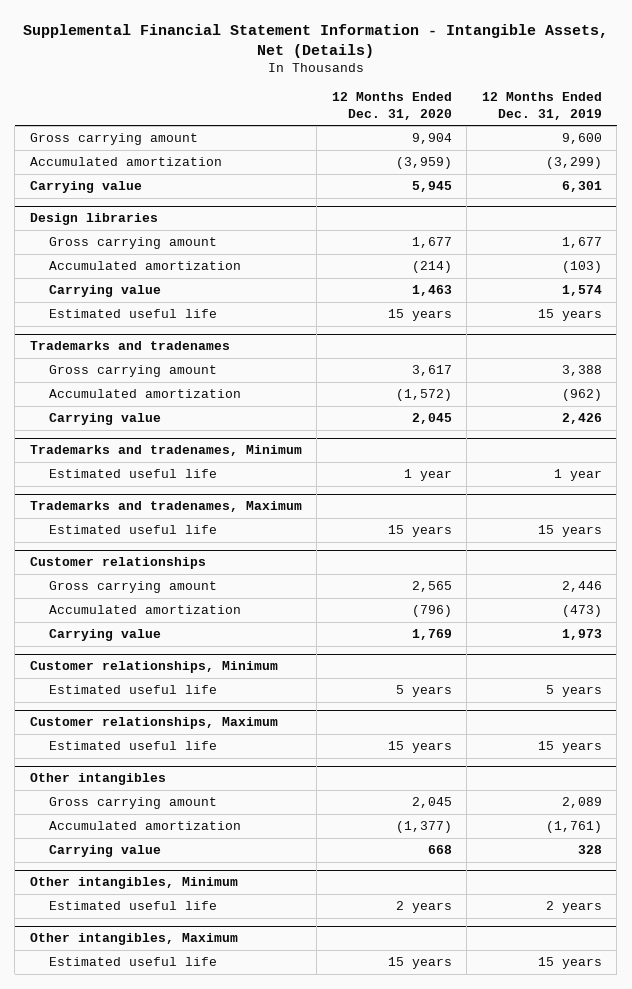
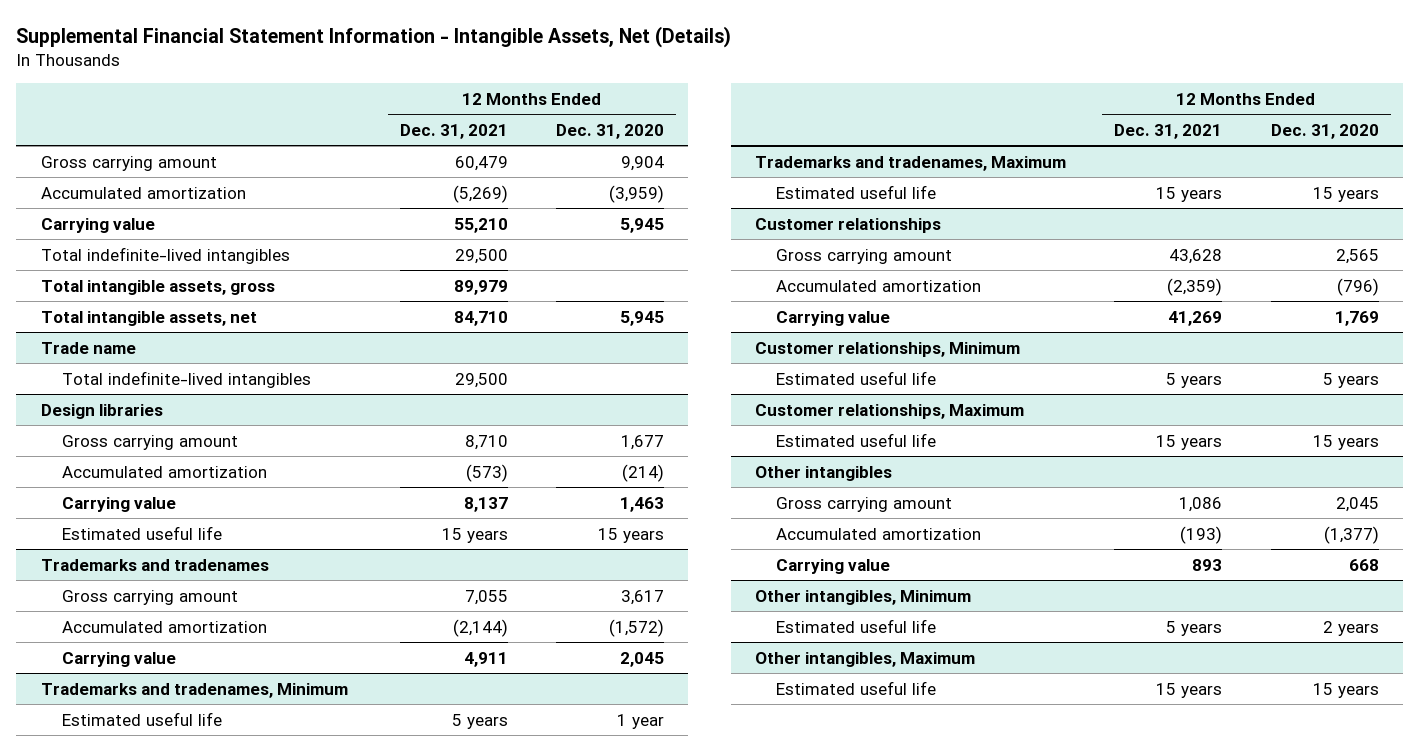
[481,92,602,120] 12 Months Ended Dec. 31, 2019 -> none
none -> [399,123,508,139] Dec. 31, 2021
none -> [40,246,290,264] Total indefinite-lived intangibles
none -> [40,279,275,295] Total intangible assets, gross
none -> [40,310,257,326] Total intangible assets, net
none -> [40,341,136,354] Trade name
none -> [61,370,311,388] Total indefinite-lived intangibles

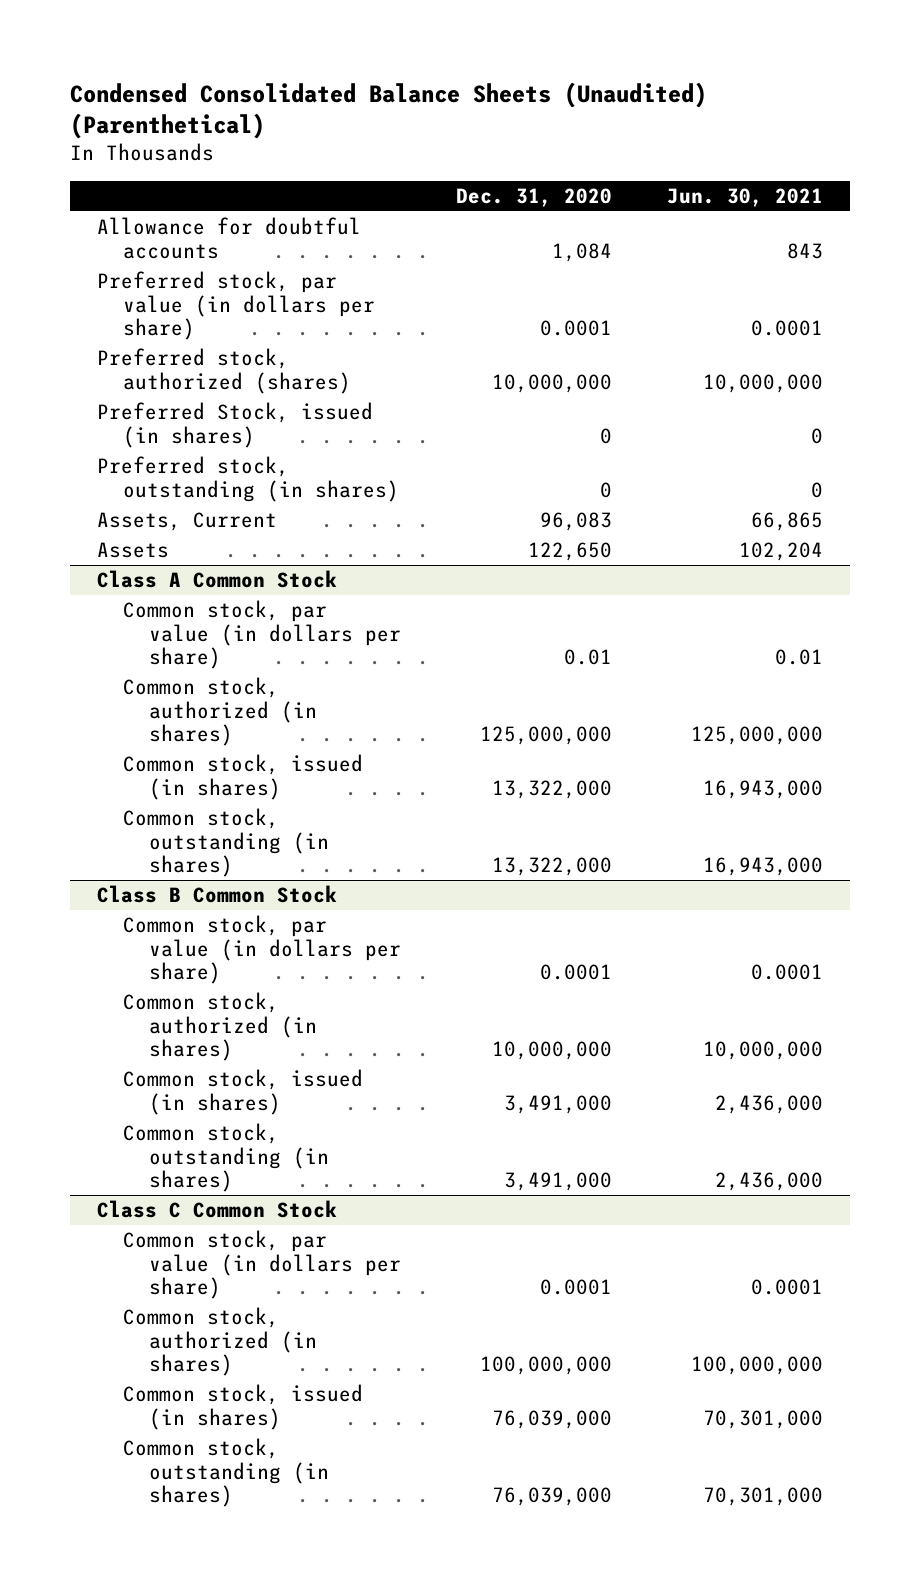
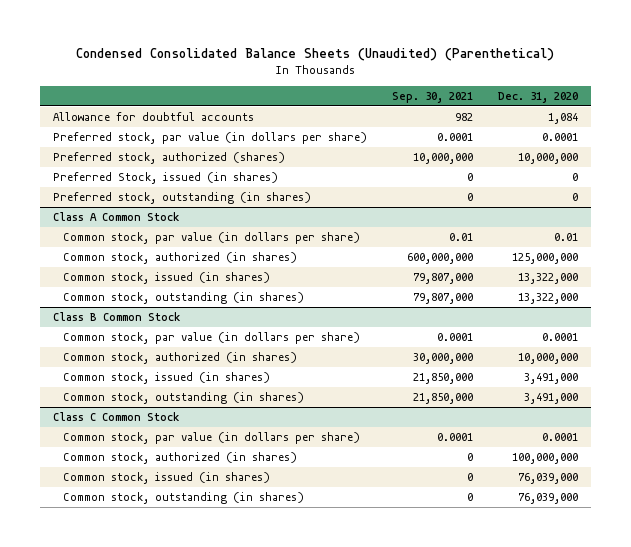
[667,187,824,207] Jun. 30, 2021 -> none
none -> [391,91,473,103] Sep. 30, 2021
[97,512,278,532] Assets, Current -> none
[97,542,170,559] Assets -> none

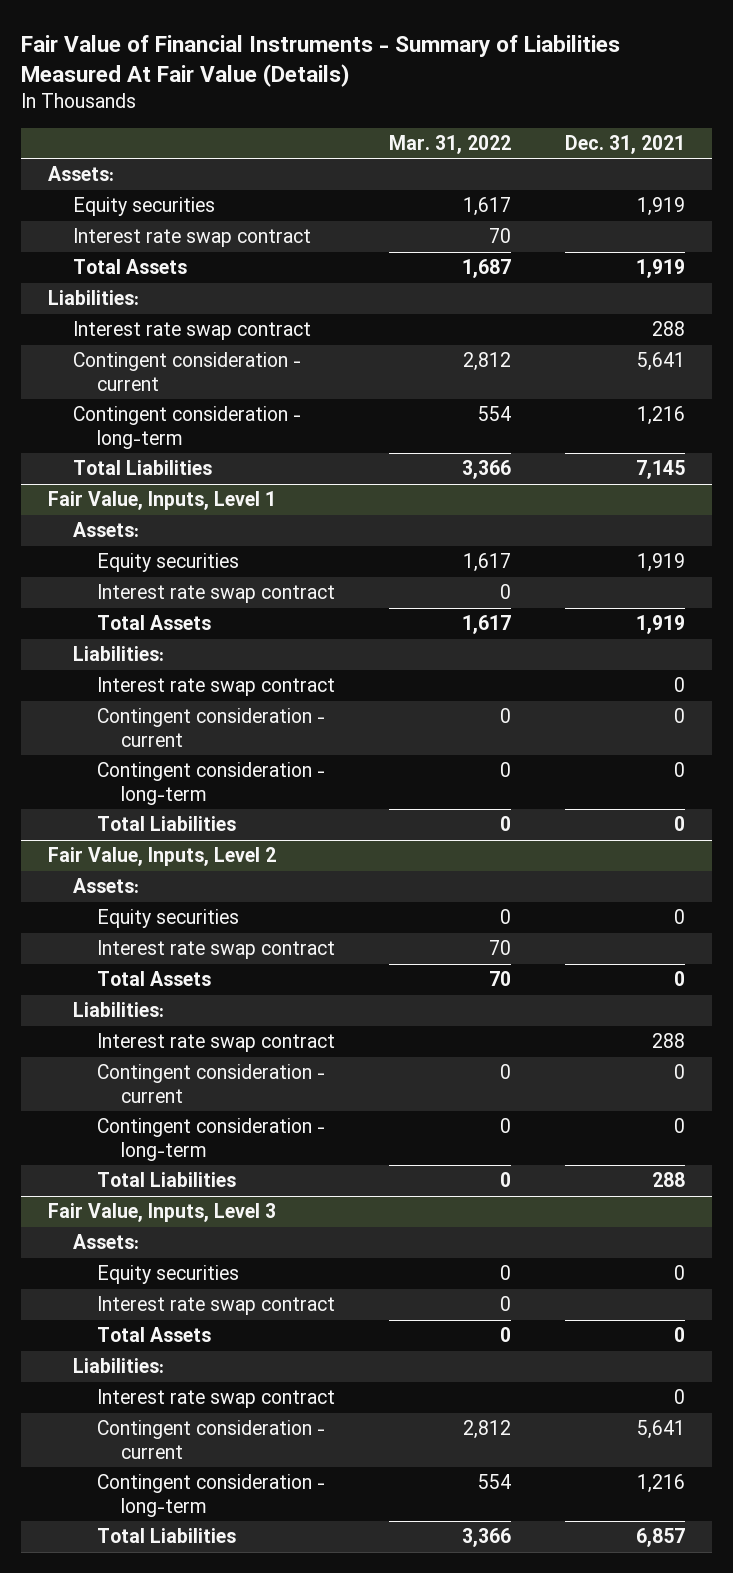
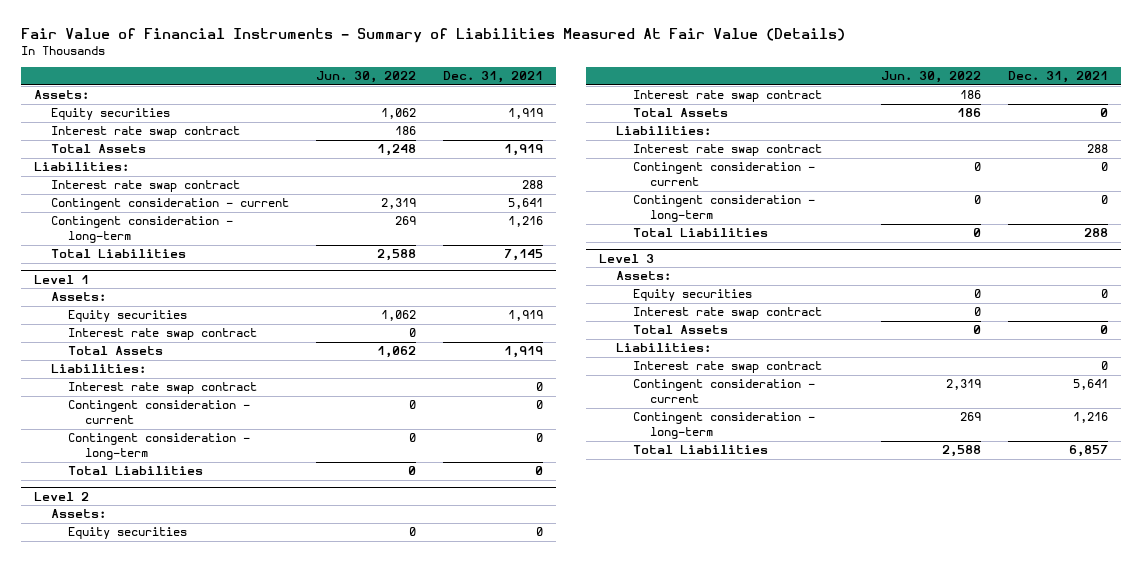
[388,134,511,154] Mar. 31, 2022 -> none
none -> [316,71,417,84] Jun. 30, 2022
[48,491,277,511] Fair Value, Inputs, Level 1 -> [34,274,90,284] Level 1
[48,847,277,867] Fair Value, Inputs, Level 2 -> [34,491,90,501] Level 2
[48,1203,277,1223] Fair Value, Inputs, Level 3 -> [599,253,655,263] Level 3

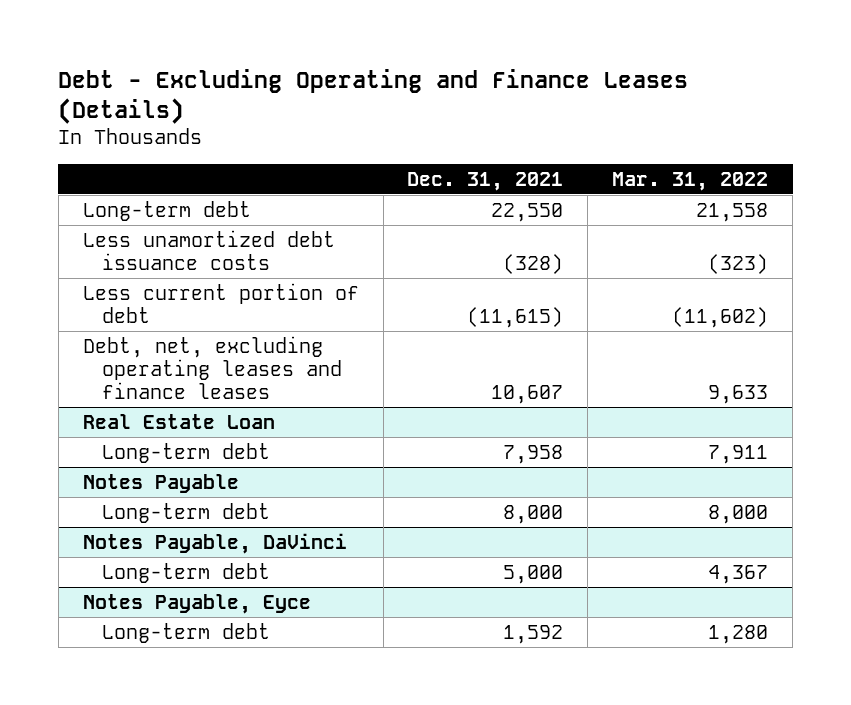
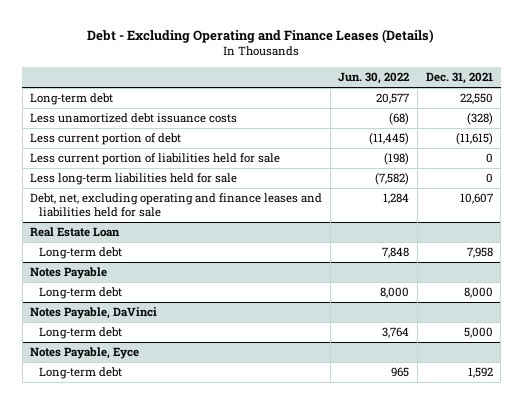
[612,171,769,191] Mar. 31, 2022 -> none
none -> [338,71,410,84] Jun. 30, 2022
none -> [30,153,281,166] Less current portion of liabilities held for sale
none -> [30,173,238,186] Less long-term liabilities held for sale
[82,335,343,399] Debt, net, excluding operating leases and finance leases -> [30,193,323,217] Debt, net, excluding operating and finance leases and liabilities held for sale

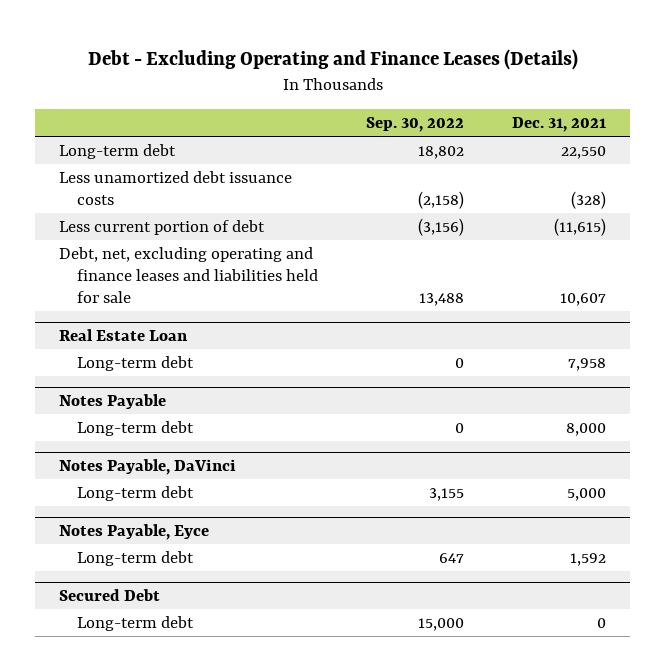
[338,71,410,84] Jun. 30, 2022 -> none
none -> [366,117,465,133] Sep. 30, 2022
[30,153,281,166] Less current portion of liabilities held for sale -> none
[30,173,238,186] Less long-term liabilities held for sale -> none
none -> [59,588,161,601] Secured Debt
none -> [77,615,195,631] Long-term debt

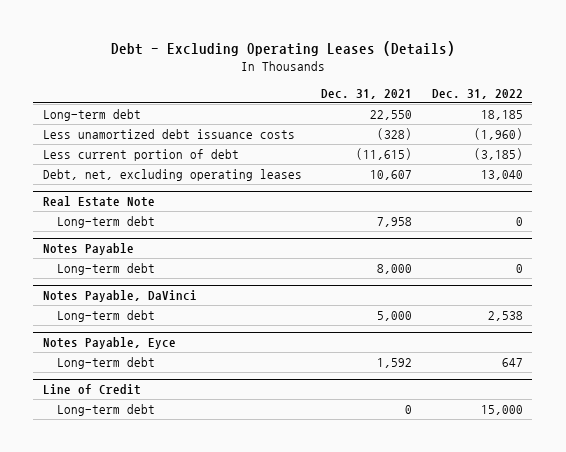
[87,48,578,70] Debt - Excluding Operating and Finance Leases (Details) -> [110,41,455,57] Debt - Excluding Operating Leases (Details)
[366,117,465,133] Sep. 30, 2022 -> none
none -> [431,89,523,100] Dec. 31, 2022
[59,246,319,303] Debt, net, excluding operating and finance leases and liabilities held for sale -> [43,168,303,181] Debt, net, excluding operating leases
[59,328,189,341] Real Estate Loan -> [43,196,156,208] Real Estate Note
[59,588,161,601] Secured Debt -> none
none -> [43,384,142,396] Line of Credit

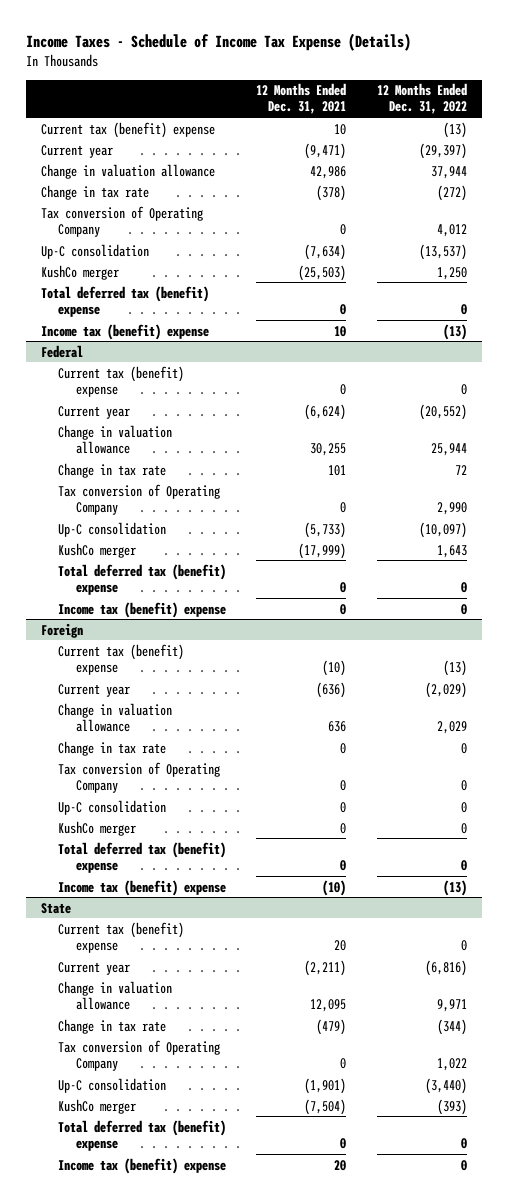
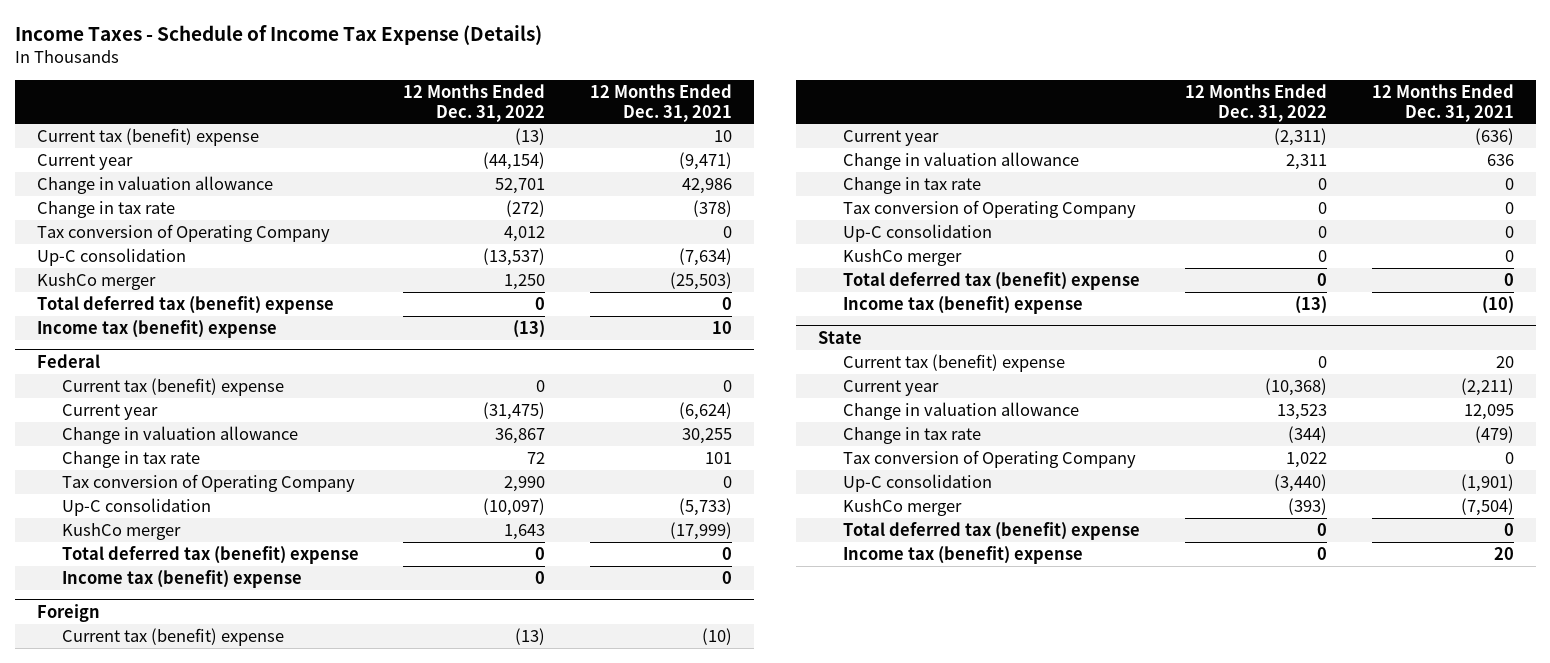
[418,142,467,159] (29,397) -> [483,152,546,171] (44,154)
[430,165,467,179] 37,944 -> [495,178,546,195] 52,701
[418,403,467,420] (20,552) -> [483,402,546,421] (31,475)
[430,442,467,456] 25,944 -> [495,428,546,445] 36,867
[424,681,467,698] (2,029) -> [1274,128,1328,147] (2,311)
[436,720,467,734] 2,029 -> [1286,154,1328,171] 2,311
[424,959,467,976] (6,816) -> [1265,378,1328,397] (10,368)
[436,998,467,1012] 9,971 -> [1277,404,1328,421] 13,523

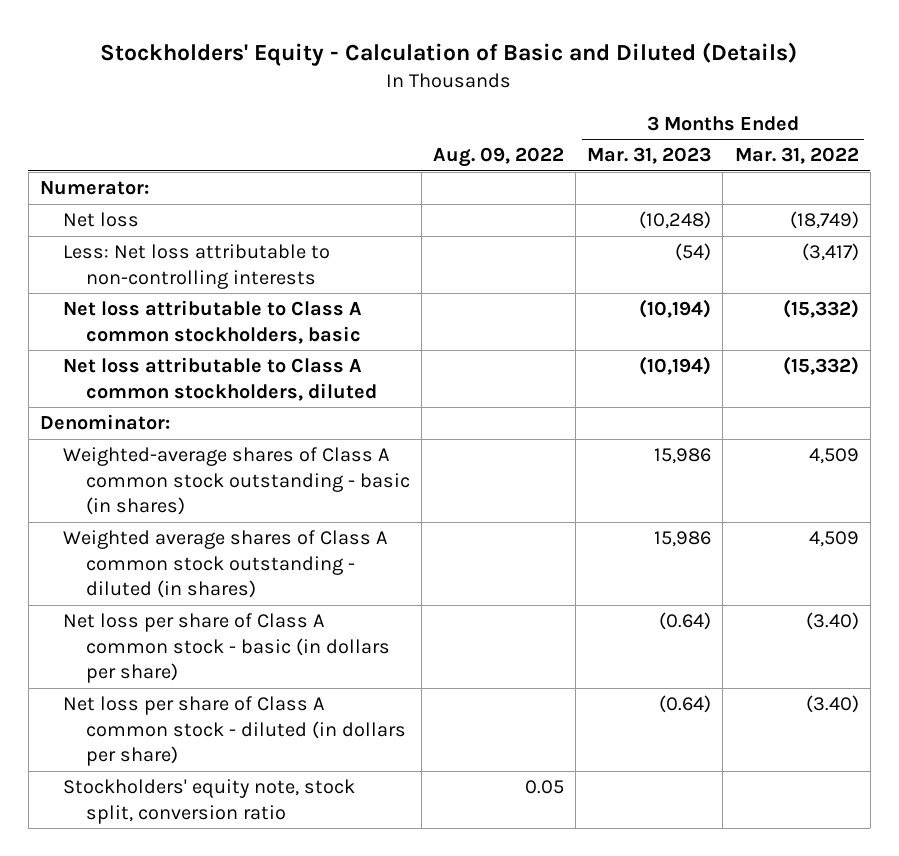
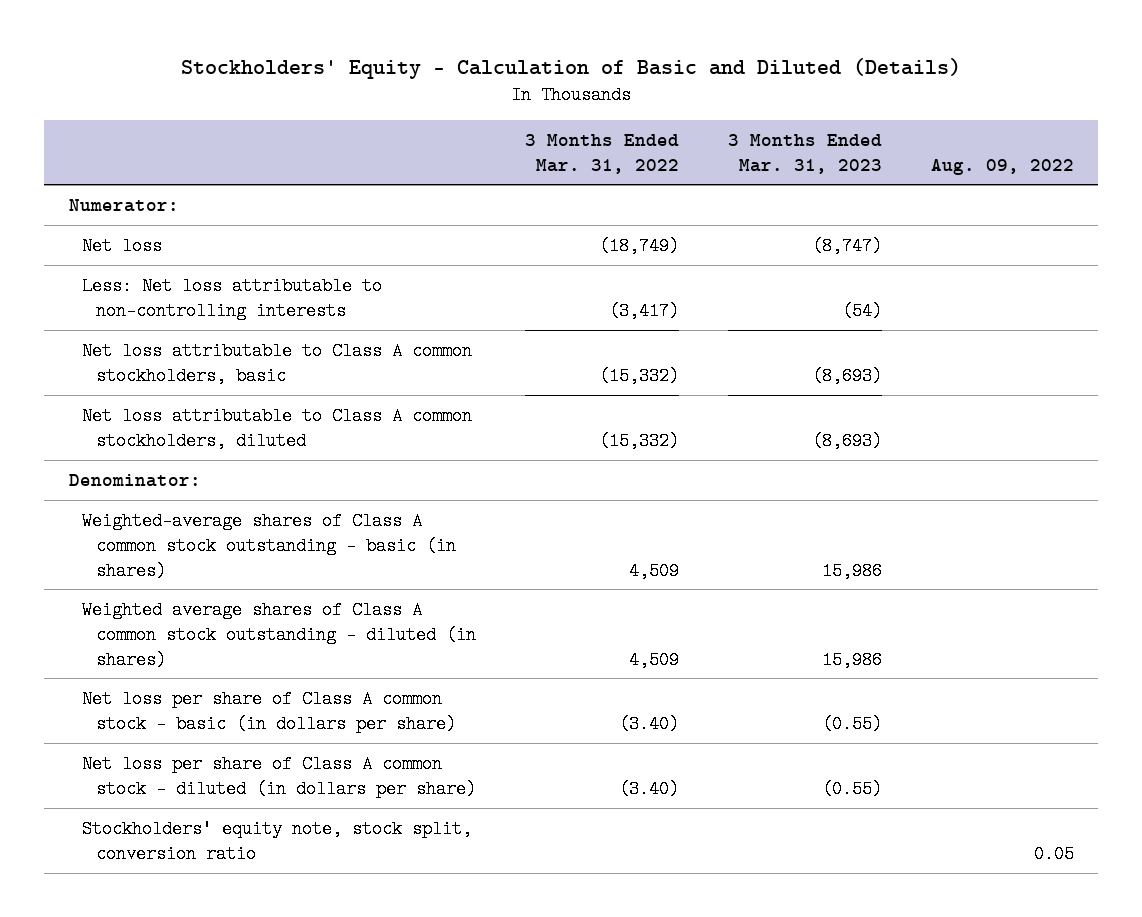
[639,211,712,230] (10,248) -> [811,236,882,255] (8,747)
[639,299,712,319] (10,194) -> [811,366,882,385] (8,693)
[639,356,712,376] (10,194) -> [811,431,882,450] (8,693)
[659,612,712,631] (0.64) -> [821,714,882,733] (0.55)
[659,695,712,714] (0.64) -> [821,779,882,798] (0.55)

